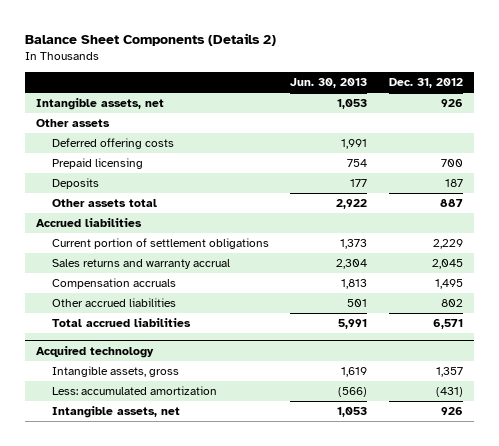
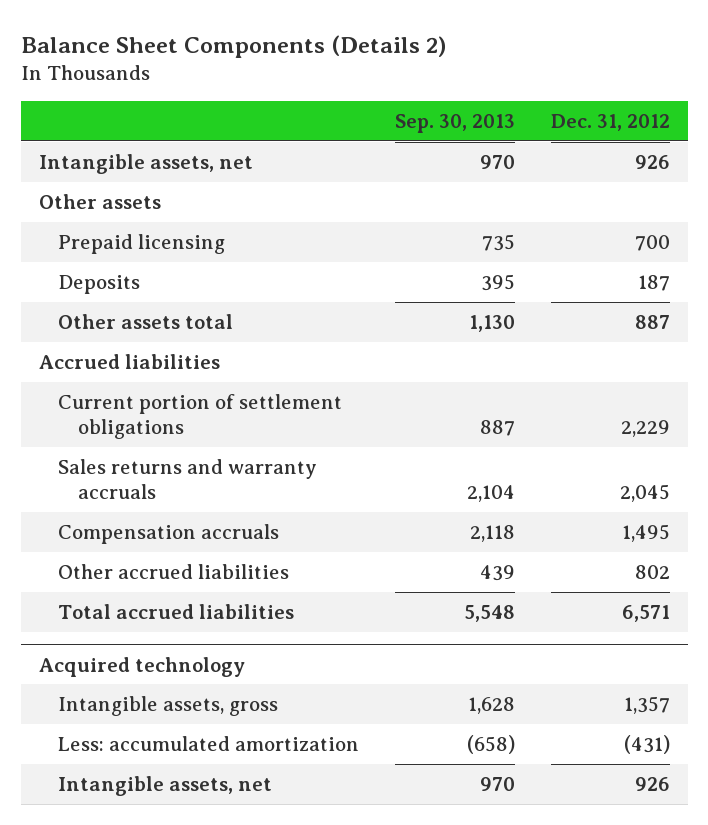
[290,78,368,89] Jun. 30, 2013 -> none
none -> [394,113,515,133] Sep. 30, 2013
[51,138,174,150] Deferred offering costs -> none
[51,259,230,270] Sales returns and warranty accrual -> [58,459,318,500] Sales returns and warranty accruals

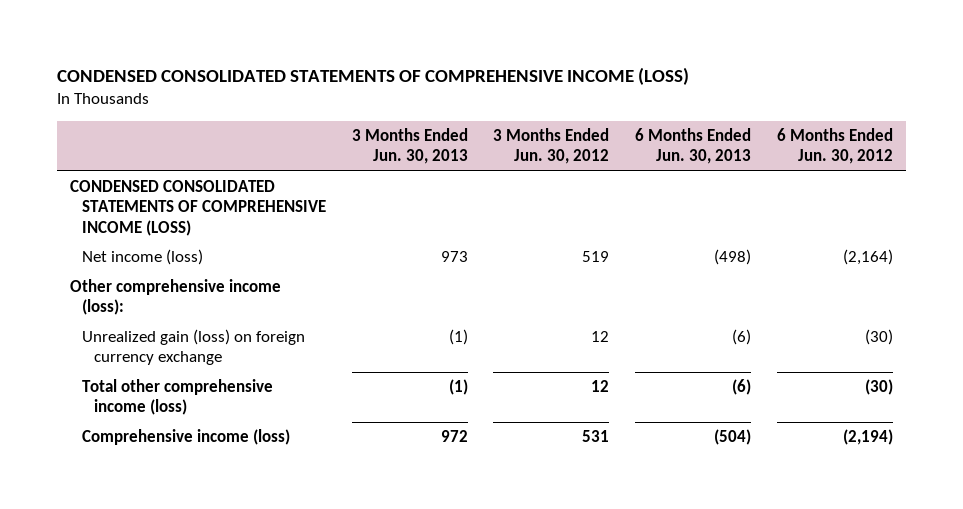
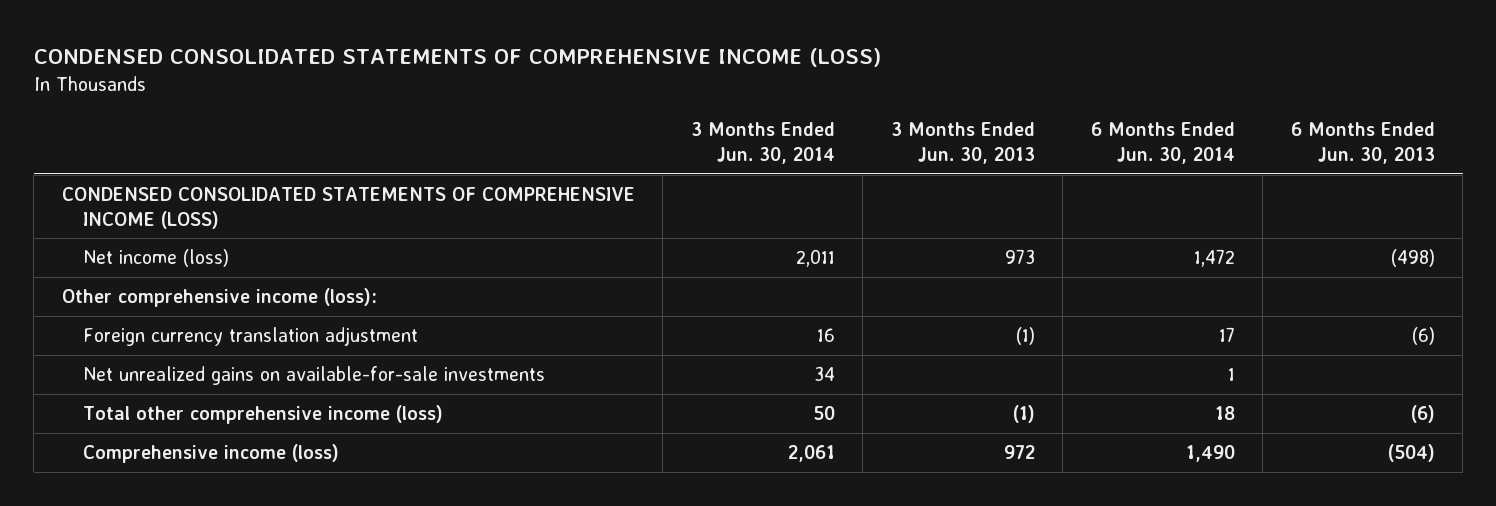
[493,127,610,165] 3 Months Ended Jun. 30, 2012 -> none
[777,127,894,165] 6 Months Ended Jun. 30, 2012 -> none
none -> [690,122,835,165] 3 Months Ended Jun. 30, 2014
none -> [1090,122,1235,165] 6 Months Ended Jun. 30, 2014
[81,329,305,366] Unrealized gain (loss) on foreign currency exchange -> [83,327,419,347] Foreign currency translation adjustment
none -> [83,366,546,386] Net unrealized gains on available-for-sale investments

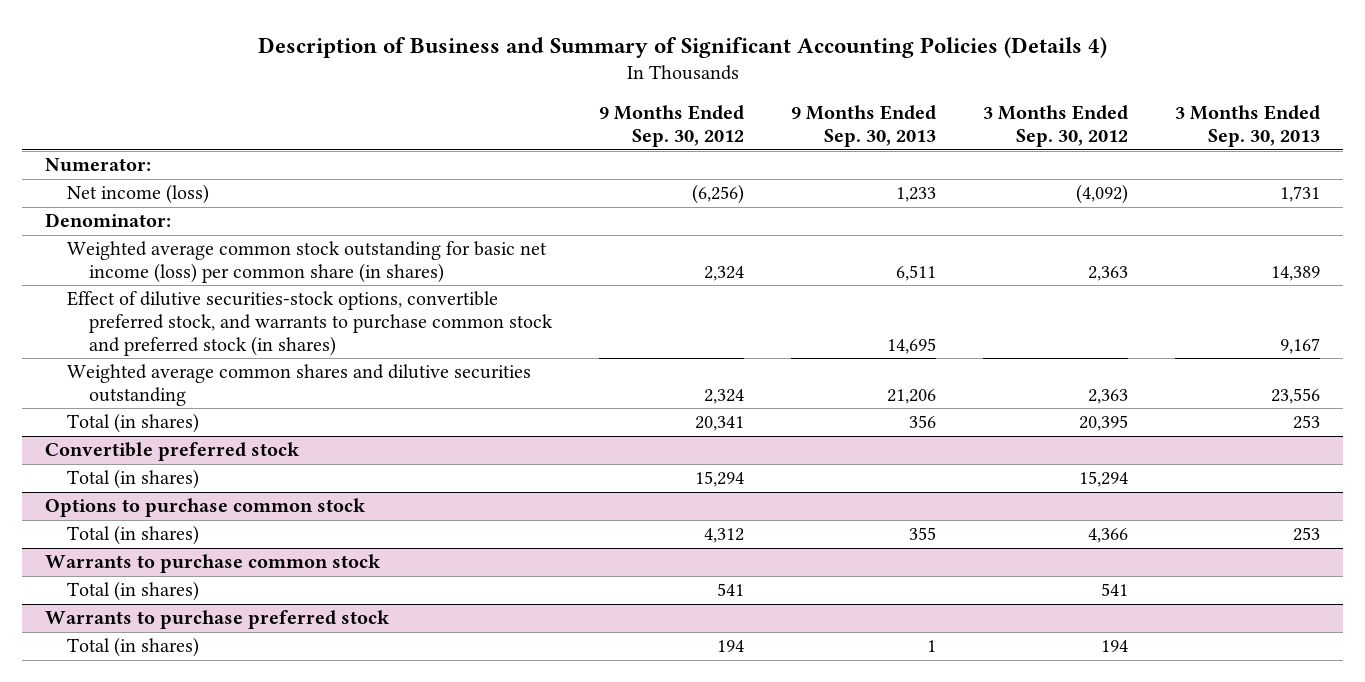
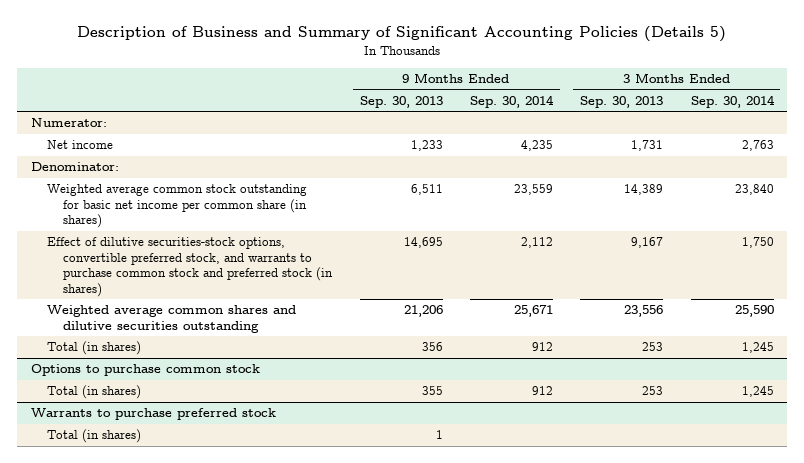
[257,36,1107,58] Description of Business and Summary of Significant Accounting Policies (Details 4) -> [77,26,727,43] Description of Business and Summary of Significant Accounting Policies (Details 5)
[599,105,745,148] 9 Months Ended Sep. 30, 2012 -> none
[982,105,1128,148] 3 Months Ended Sep. 30, 2012 -> none
none -> [469,94,554,108] Sep. 30, 2014
none -> [690,94,775,108] Sep. 30, 2014
[67,184,210,205] Net income (loss) -> [46,140,113,150] Net income
[67,241,548,284] Weighted average common stock outstanding for basic net income (loss) per common share (in shares) -> [46,184,308,229] Weighted average common stock outstanding for basic net income per common share (in shares)
[45,442,301,462] Convertible preferred stock -> none
[67,469,200,490] Total (in shares) -> none
[45,554,382,574] Warrants to purchase common stock -> none
[67,581,200,602] Total (in shares) -> none

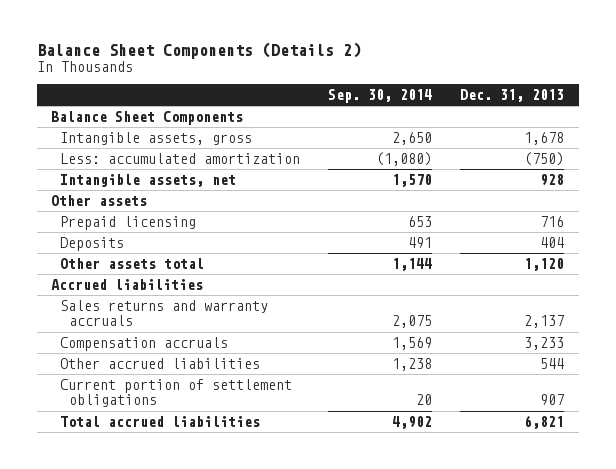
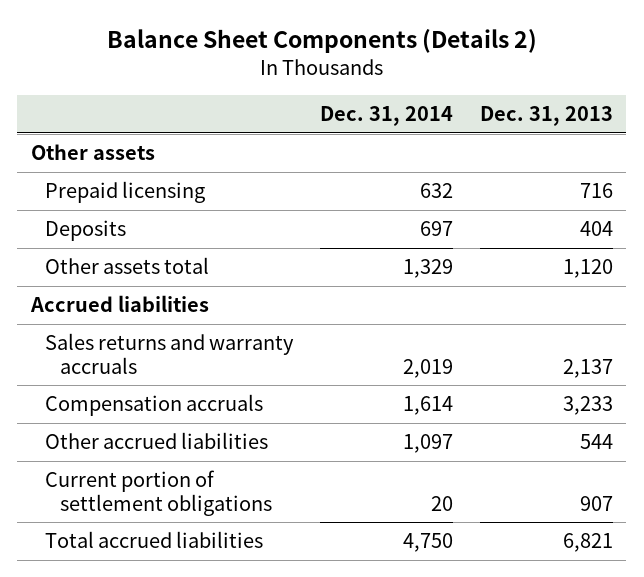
[328,88,433,103] Sep. 30, 2014 -> none
none -> [320,106,454,127] Dec. 31, 2014
[51,111,244,126] Balance Sheet Components -> none
[60,132,253,146] Intangible assets, gross -> none
[60,153,301,165] Less: accumulated amortization -> none
[60,174,237,188] Intangible assets, net -> none

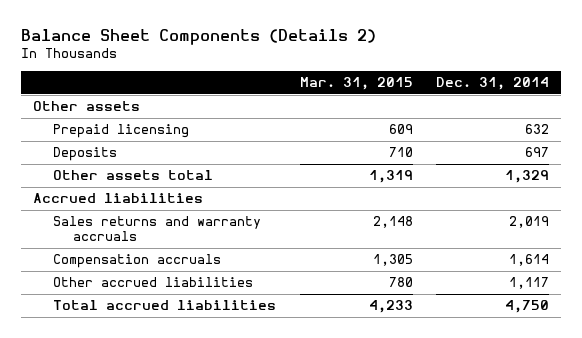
[479,106,613,127] Dec. 31, 2013 -> none
none -> [299,77,413,91] Mar. 31, 2015
[45,470,272,516] Current portion of settlement obligations -> none
[403,434,454,454] 1,097 -> [509,277,550,290] 1,117

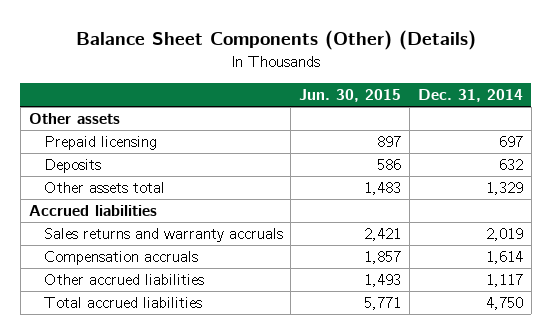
[20,28,376,45] Balance Sheet Components (Details 2) -> [75,30,476,51] Balance Sheet Components (Other) (Details)
[299,77,413,91] Mar. 31, 2015 -> none
none -> [299,89,402,103] Jun. 30, 2015
[525,124,550,135] 632 -> [498,136,523,148] 697
[525,147,550,158] 697 -> [498,159,523,171] 632

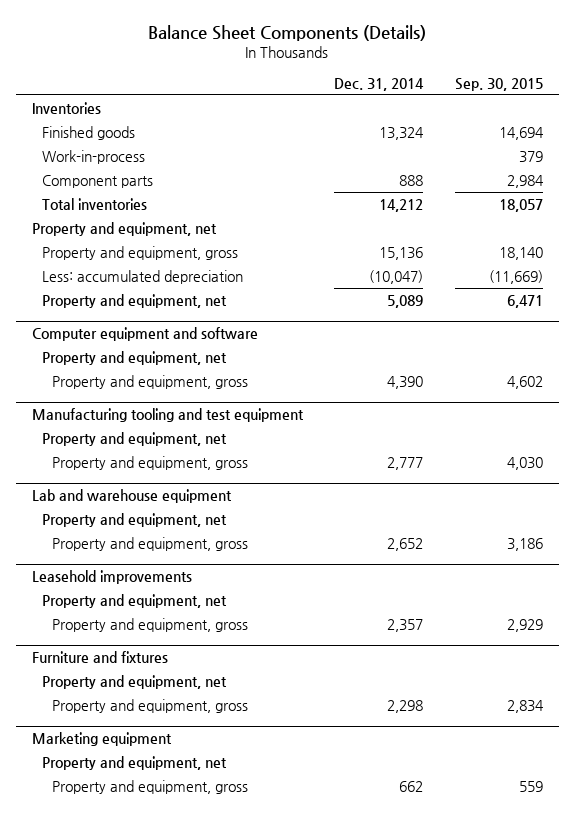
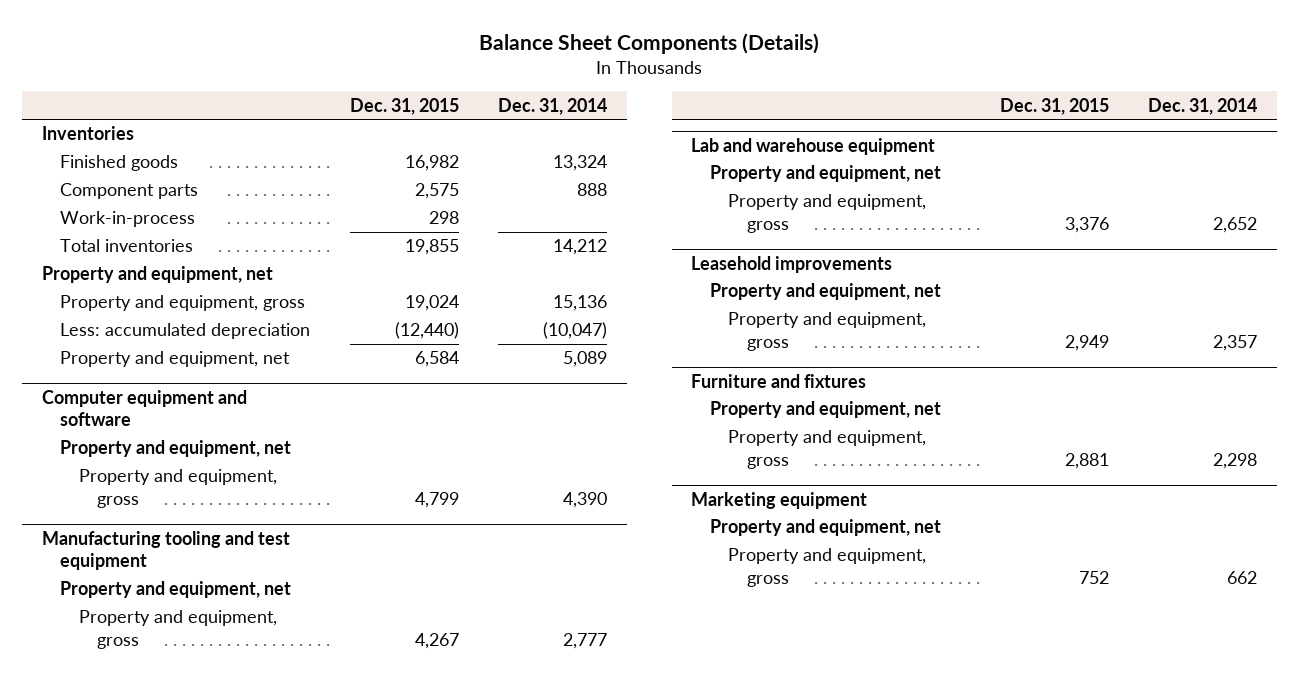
[455,77,544,91] Sep. 30, 2015 -> none
none -> [349,97,459,115] Dec. 31, 2015
[42,149,146,164] Work-in-process -> [60,211,196,228] Work-in-process

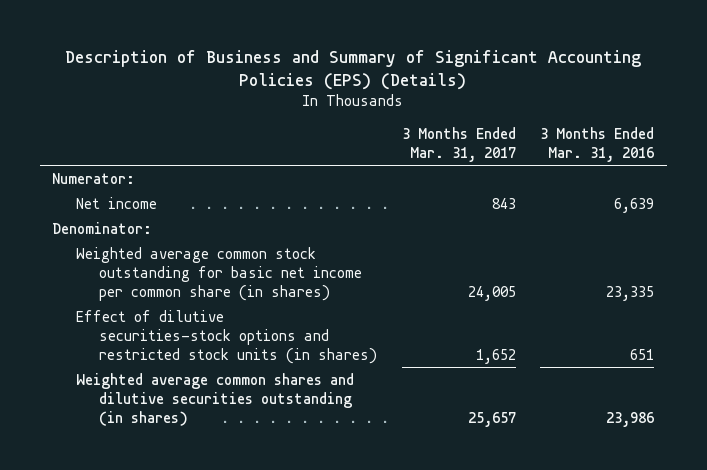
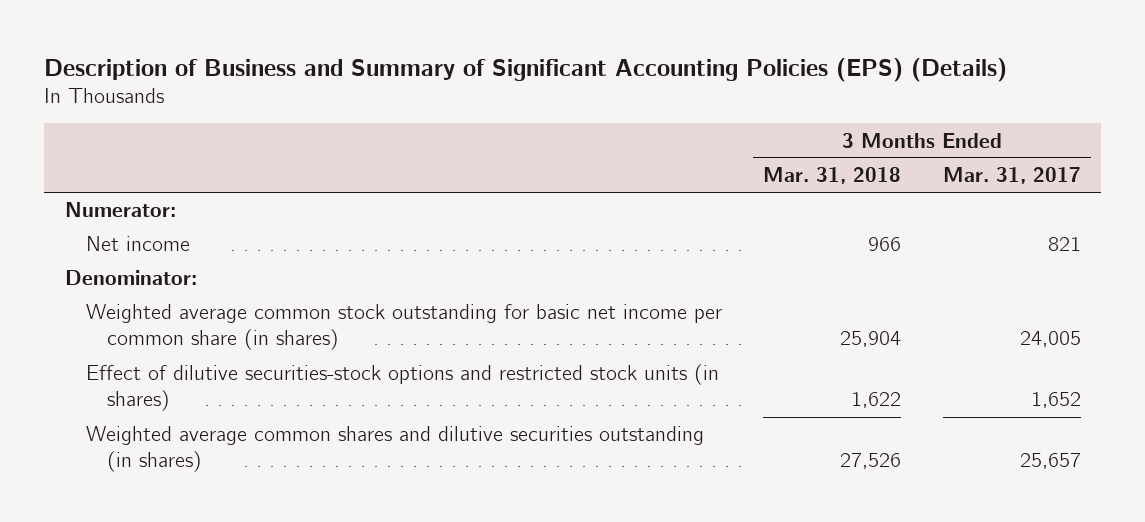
[540,126,655,162] 3 Months Ended Mar. 31, 2016 -> none
none -> [763,167,902,185] Mar. 31, 2018
[491,197,516,209] 843 -> [1047,237,1081,252] 821

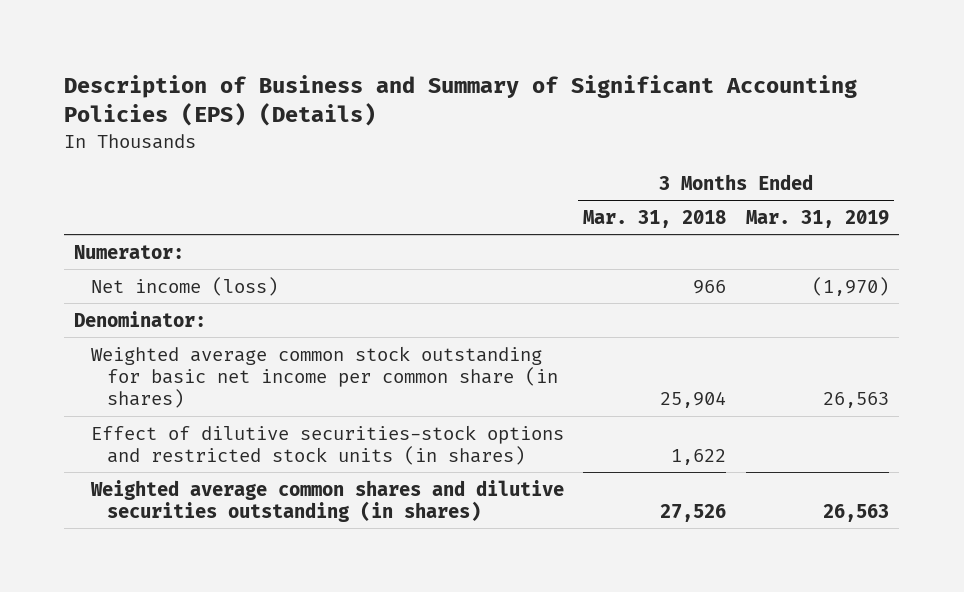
[942,167,1081,185] Mar. 31, 2017 -> none
none -> [746,209,890,228] Mar. 31, 2019
[85,236,190,252] Net income -> [90,276,278,296] Net income (loss)

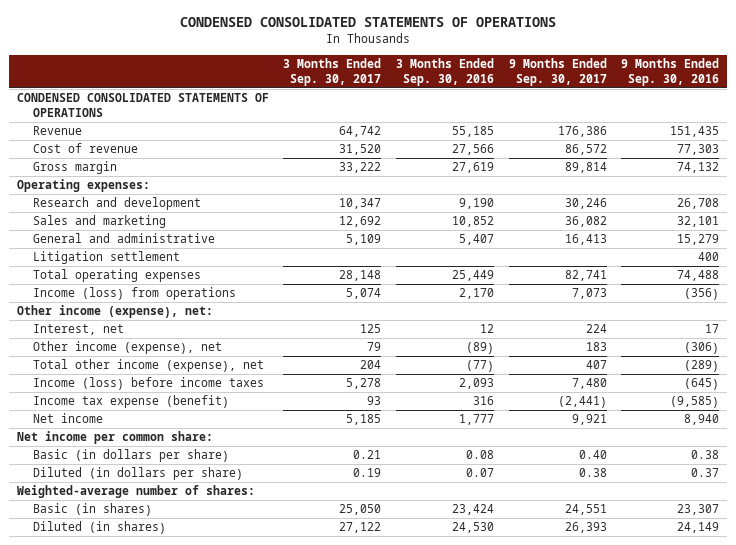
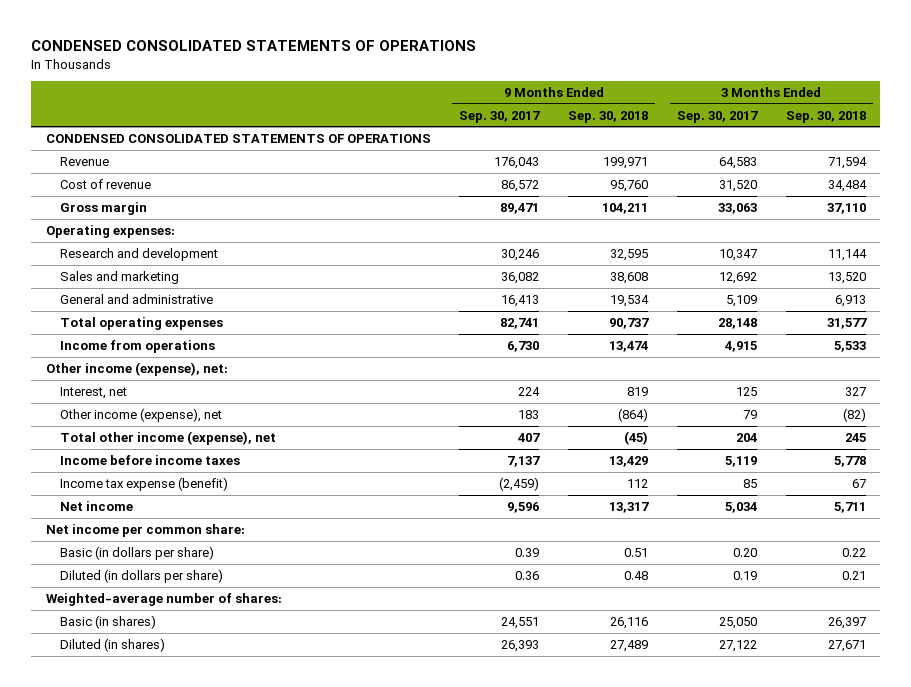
[395,58,494,86] 3 Months Ended Sep. 30, 2016 -> none
[621,58,720,86] 9 Months Ended Sep. 30, 2016 -> none
none -> [568,110,649,123] Sep. 30, 2018
none -> [785,110,866,123] Sep. 30, 2018
[339,126,382,138] 64,742 -> [718,156,757,169] 64,583
[557,126,607,138] 176,386 -> [494,156,540,169] 176,043
[339,162,382,174] 33,222 -> [717,202,757,214] 33,063
[564,162,607,174] 89,814 -> [500,202,540,214] 89,471
[33,251,181,265] Litigation settlement -> none
[33,287,237,301] Income (loss) from operations -> [60,339,216,353] Income from operations
[346,288,382,300] 5,074 -> [724,340,757,352] 4,915
[571,288,607,300] 7,073 -> [507,340,540,352] 6,730
[33,377,265,391] Income (loss) before income taxes -> [60,454,241,465] Income before income taxes
[346,378,382,390] 5,278 -> [724,455,757,467] 5,119
[571,378,607,390] 7,480 -> [507,455,541,467] 7,137
[367,396,382,406] 93 -> [742,478,757,488] 85
[557,396,607,409] (2,441) -> [499,476,540,491] (2,459)
[346,414,382,426] 5,185 -> [724,501,757,513] 5,034
[571,414,607,426] 9,921 -> [507,501,540,513] 9,596
[353,450,382,460] 0.21 -> [732,547,757,557] 0.20
[578,450,607,460] 0.40 -> [515,547,540,557] 0.39
[578,468,607,478] 0.38 -> [515,570,540,580] 0.36

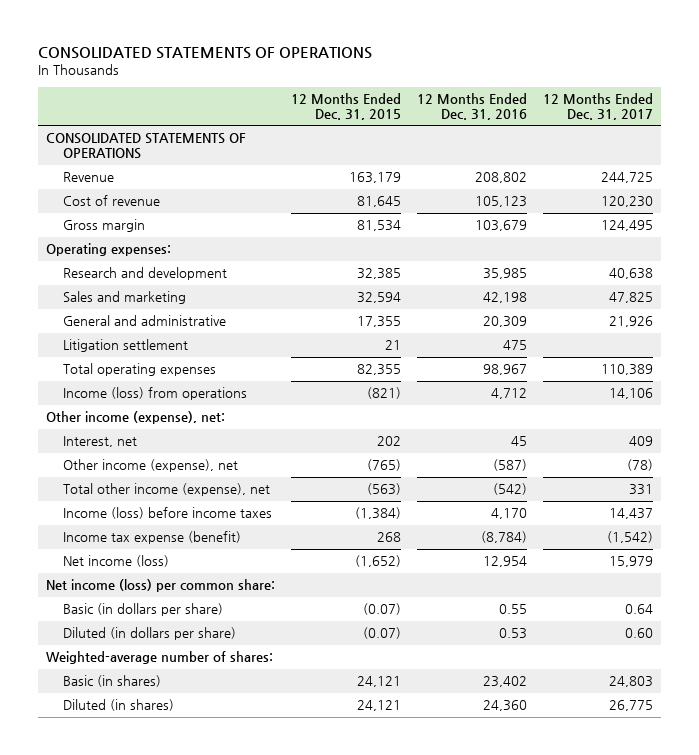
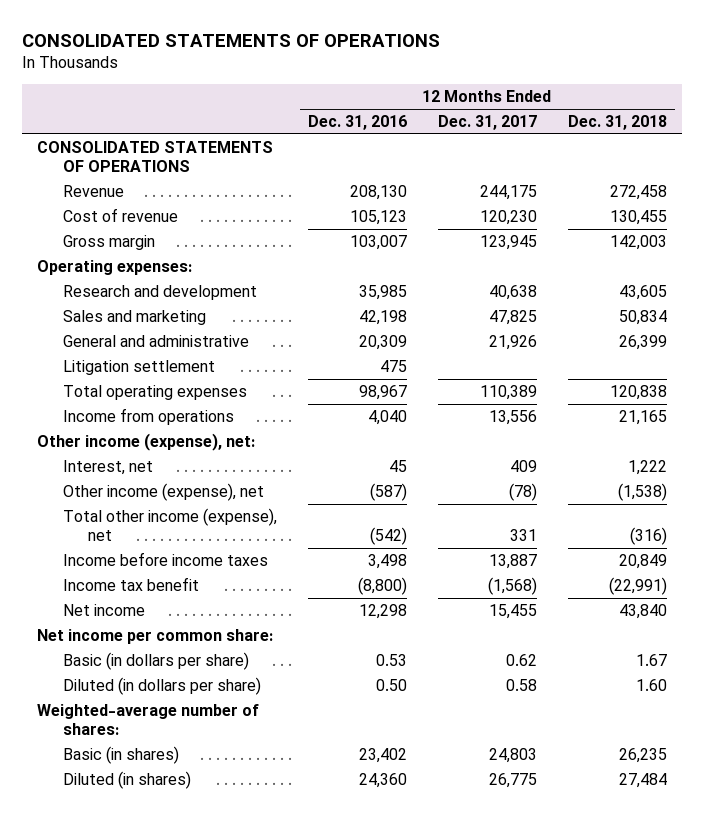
[290,93,401,120] 12 Months Ended Dec. 31, 2015 -> none
none -> [567,115,667,131] Dec. 31, 2018
[474,172,527,184] 208,802 -> [349,185,407,201] 208,130
[600,172,653,184] 244,725 -> [479,185,537,201] 244,175
[474,220,527,232] 103,679 -> [349,235,407,251] 103,007
[600,220,653,232] 124,495 -> [479,235,537,251] 123,945
[62,387,247,401] Income (loss) from operations -> [62,408,234,426] Income from operations
[490,388,527,400] 4,712 -> [367,410,407,426] 4,040
[608,388,653,400] 14,106 -> [488,410,537,426] 13,556
[62,507,272,520] Income (loss) before income taxes -> [62,552,268,567] Income before income taxes
[490,508,527,520] 4,170 -> [367,554,407,570] 3,498
[608,508,653,520] 14,437 -> [488,554,537,570] 13,887
[62,531,241,545] Income tax expense (benefit) -> [62,577,199,592] Income tax benefit
[480,531,527,544] (8,784) -> [357,577,407,596] (8,800)
[606,531,653,544] (1,542) -> [487,577,537,596] (1,568)
[62,555,169,568] Net income (loss) -> [62,604,145,617] Net income
[482,556,527,568] 12,954 -> [358,604,407,620] 12,298
[608,556,653,568] 15,979 -> [488,604,537,620] 15,455
[46,579,276,593] Net income (loss) per common share: -> [37,629,274,645] Net income per common share:
[498,604,527,615] 0.55 -> [375,654,407,667] 0.53
[624,604,653,615] 0.64 -> [505,654,537,667] 0.62
[498,628,527,640] 0.53 -> [375,679,407,692] 0.50
[624,628,653,639] 0.60 -> [505,679,537,692] 0.58

